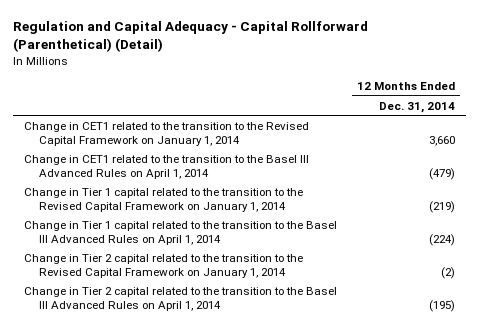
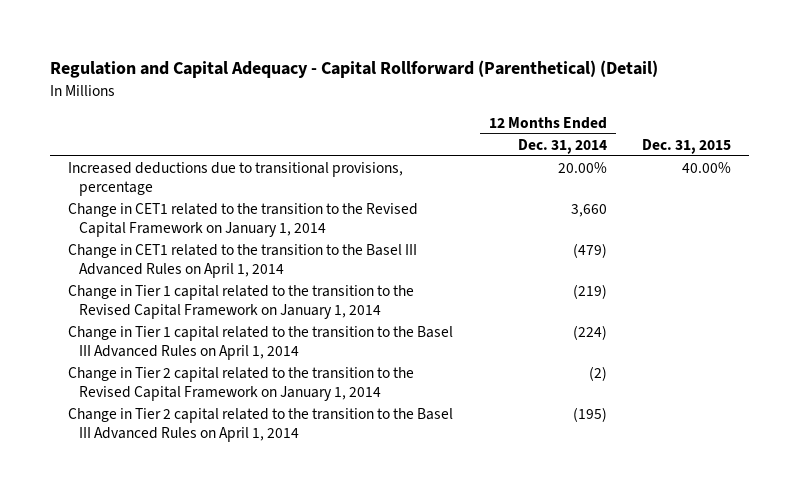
none -> [642,138,732,154] Dec. 31, 2015
none -> [67,162,403,196] Increased deductions due to transitional provisions, percentage

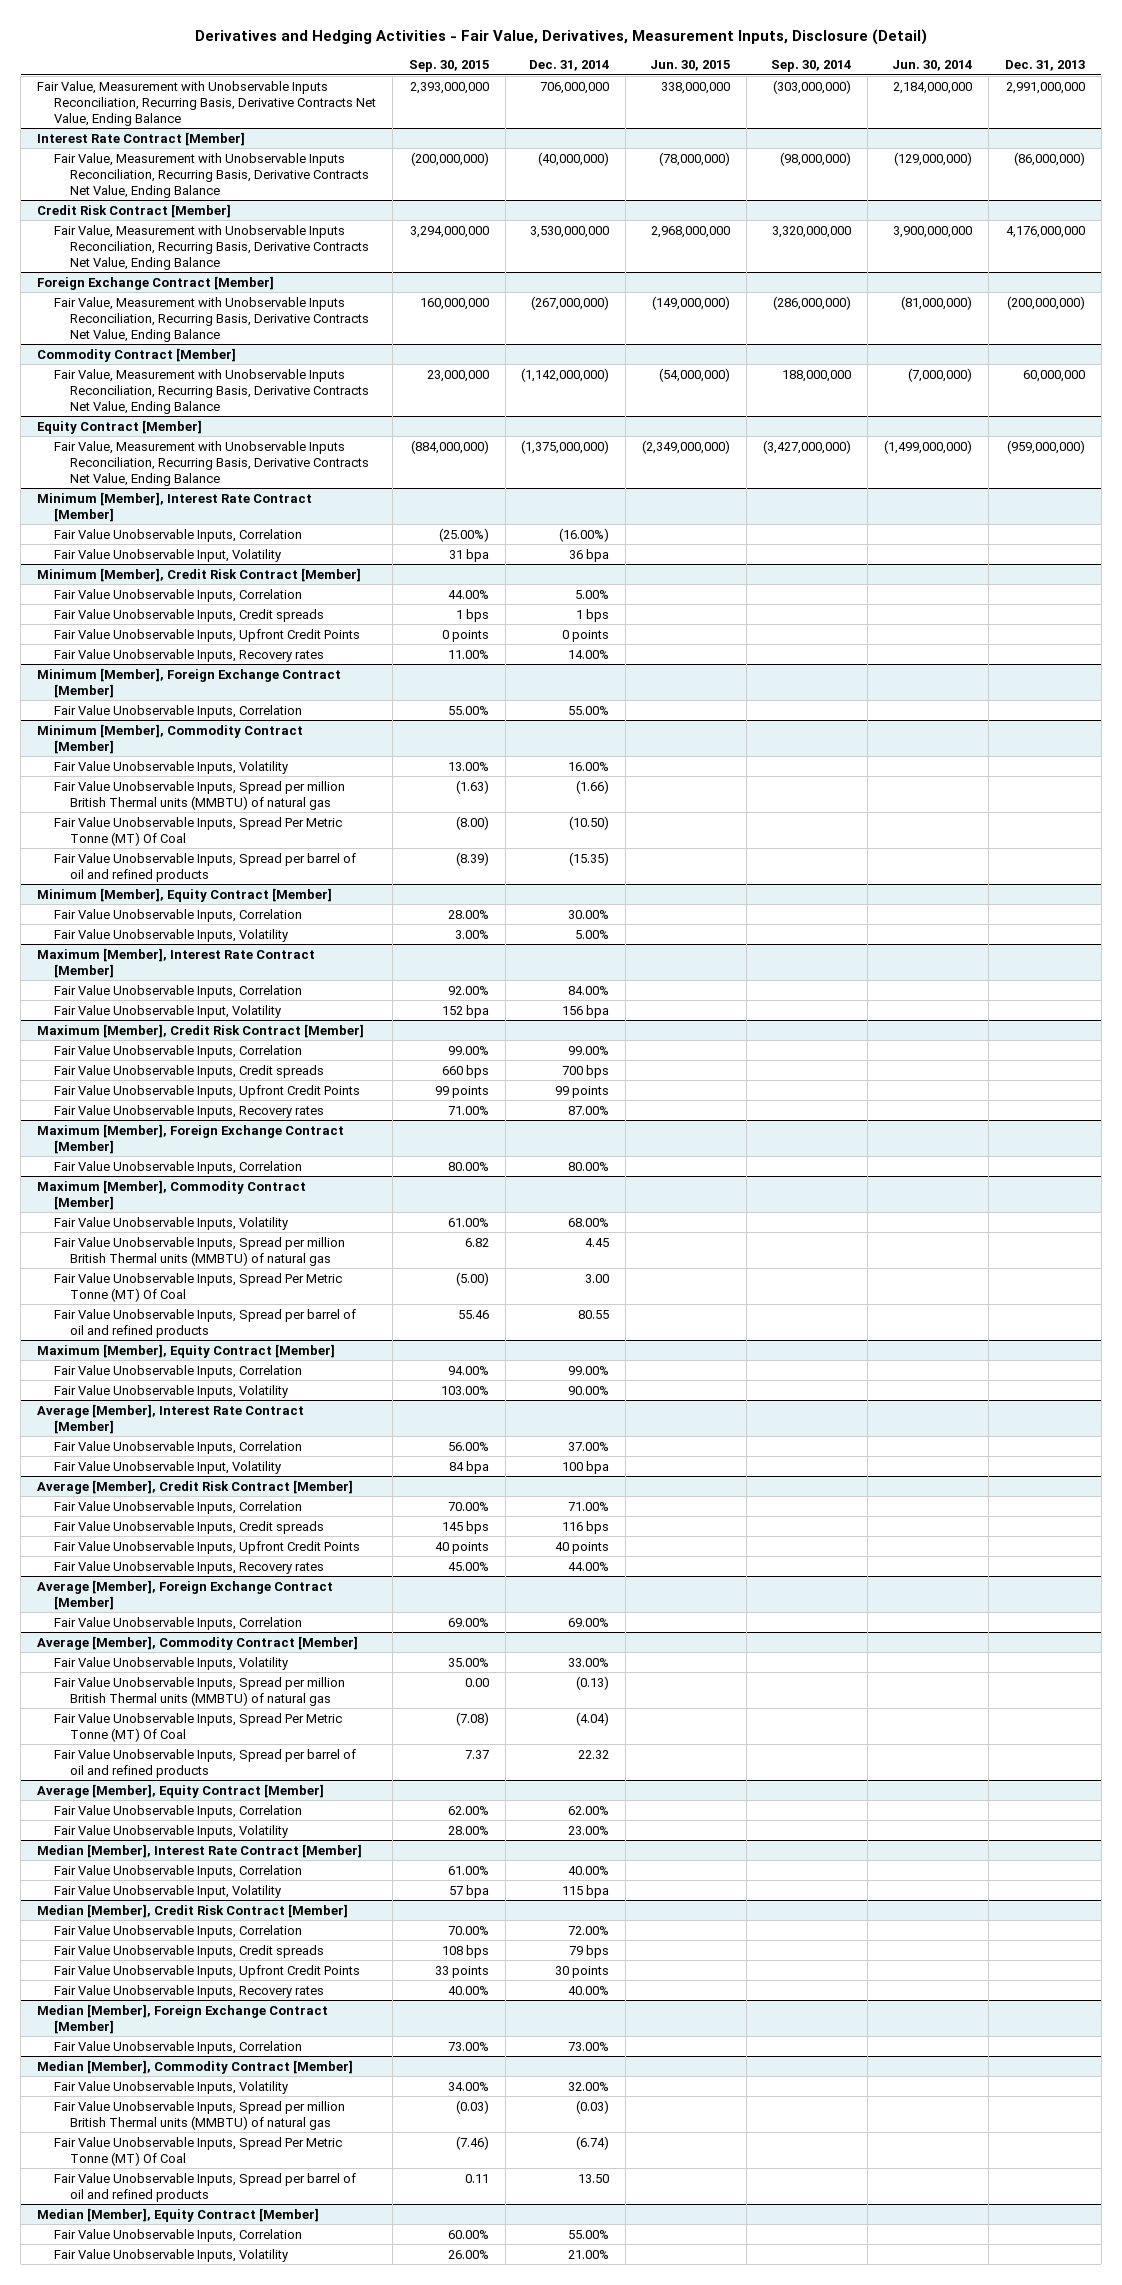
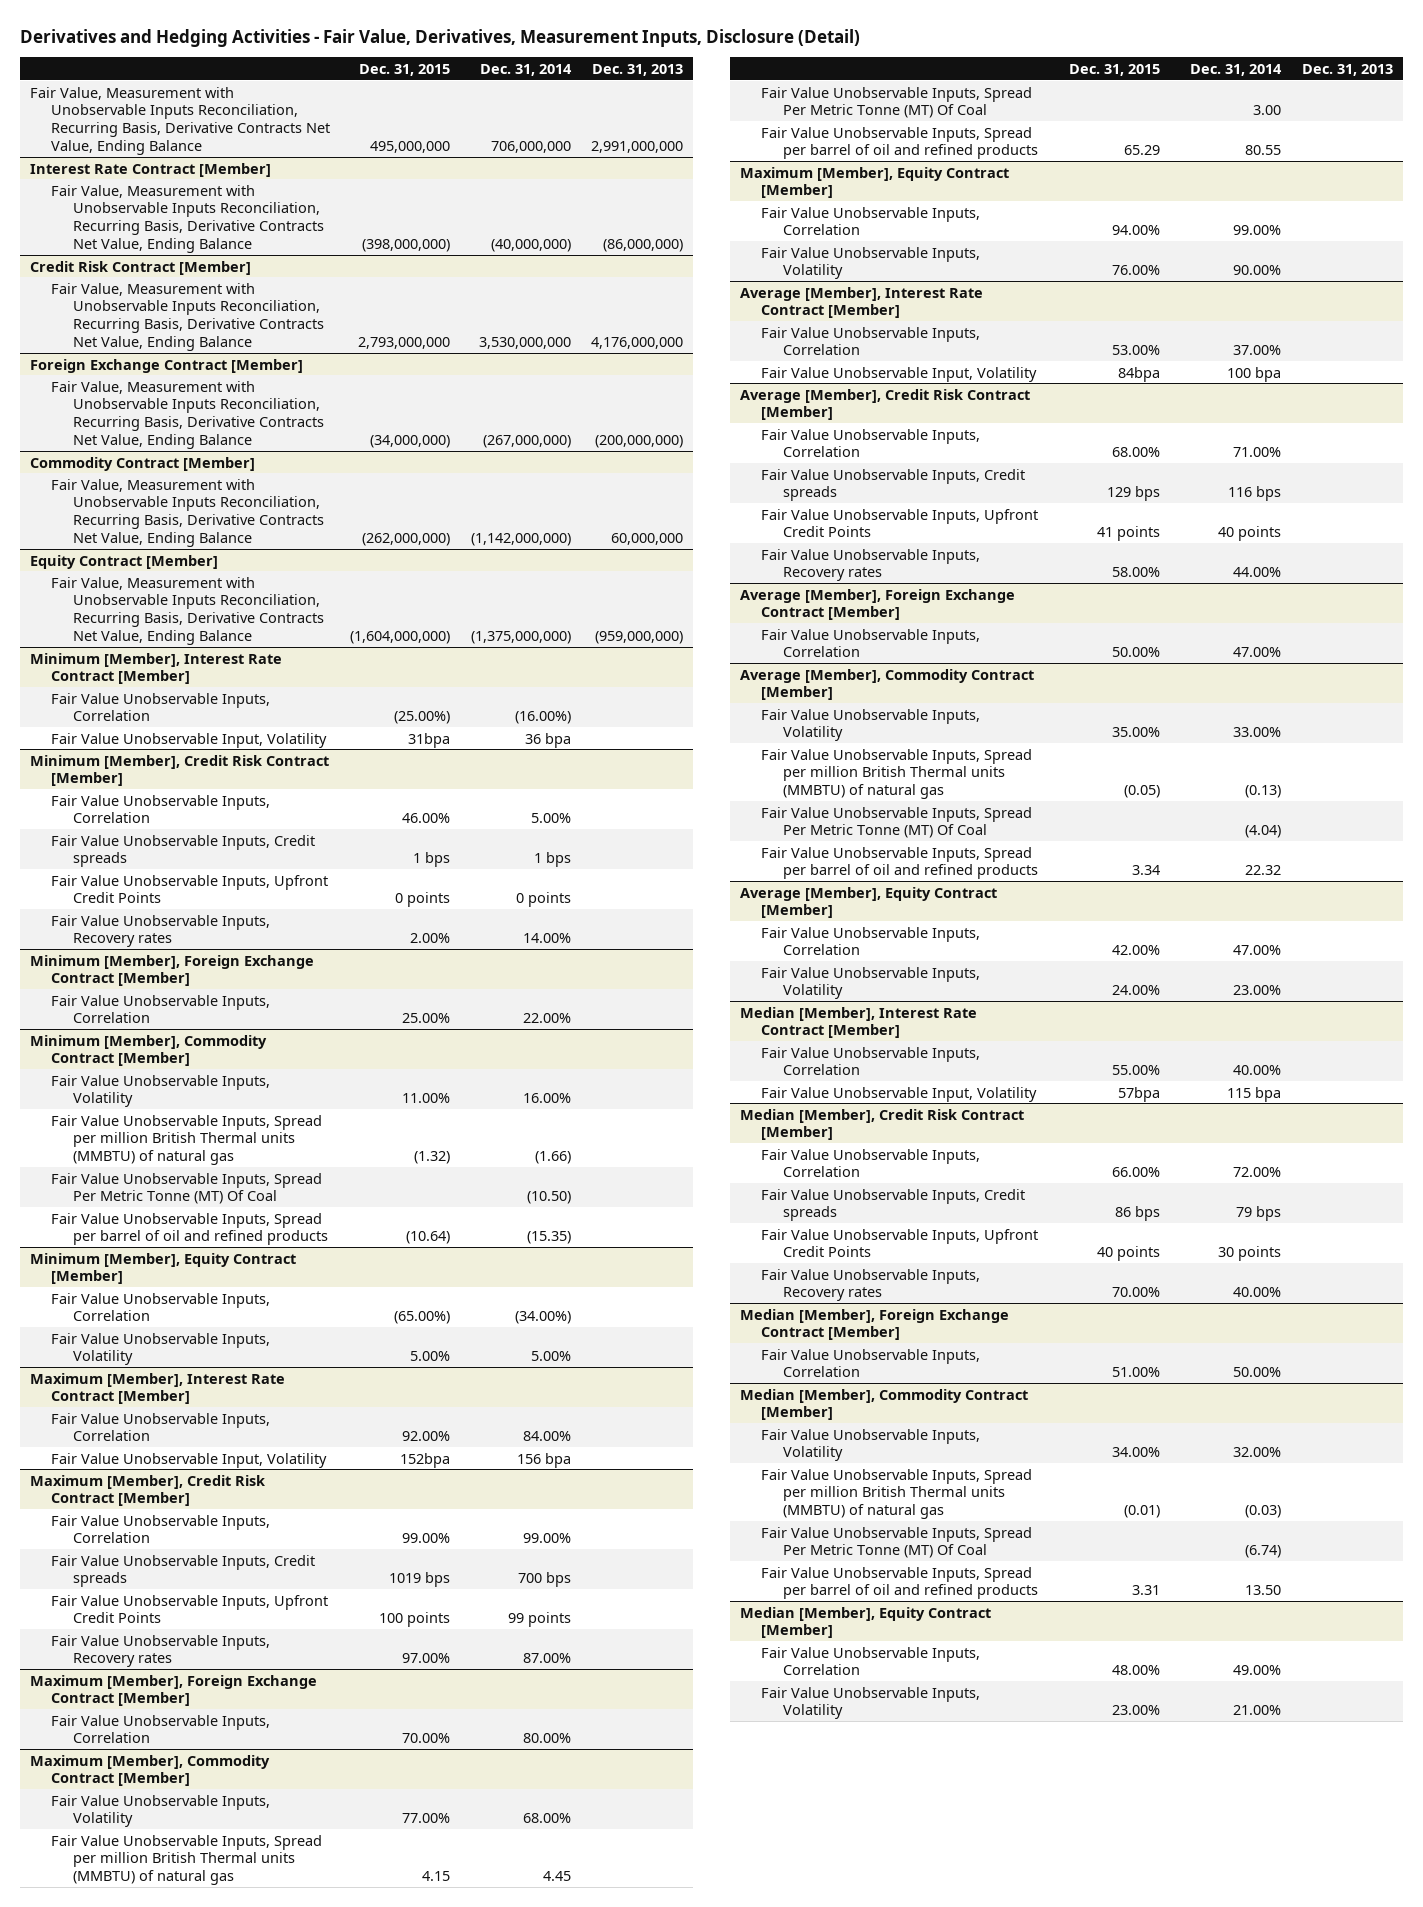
[408,60,489,73] Sep. 30, 2015 -> none
[650,60,731,72] Jun. 30, 2015 -> none
[771,60,852,73] Sep. 30, 2014 -> none
[892,60,973,72] Jun. 30, 2014 -> none
none -> [359,63,451,76] Dec. 31, 2015
[568,705,610,715] 55.00% -> [522,1013,571,1024] 22.00%
[568,909,610,919] 30.00% -> [514,1311,571,1325] (34.00%)
[568,1617,610,1627] 69.00% -> [1232,647,1281,658] 47.00%
[568,1805,610,1815] 62.00% -> [1232,945,1281,956] 47.00%
[568,2041,610,2051] 73.00% -> [1232,1367,1281,1378] 50.00%
[568,2229,610,2239] 55.00% -> [1232,1665,1281,1676] 49.00%

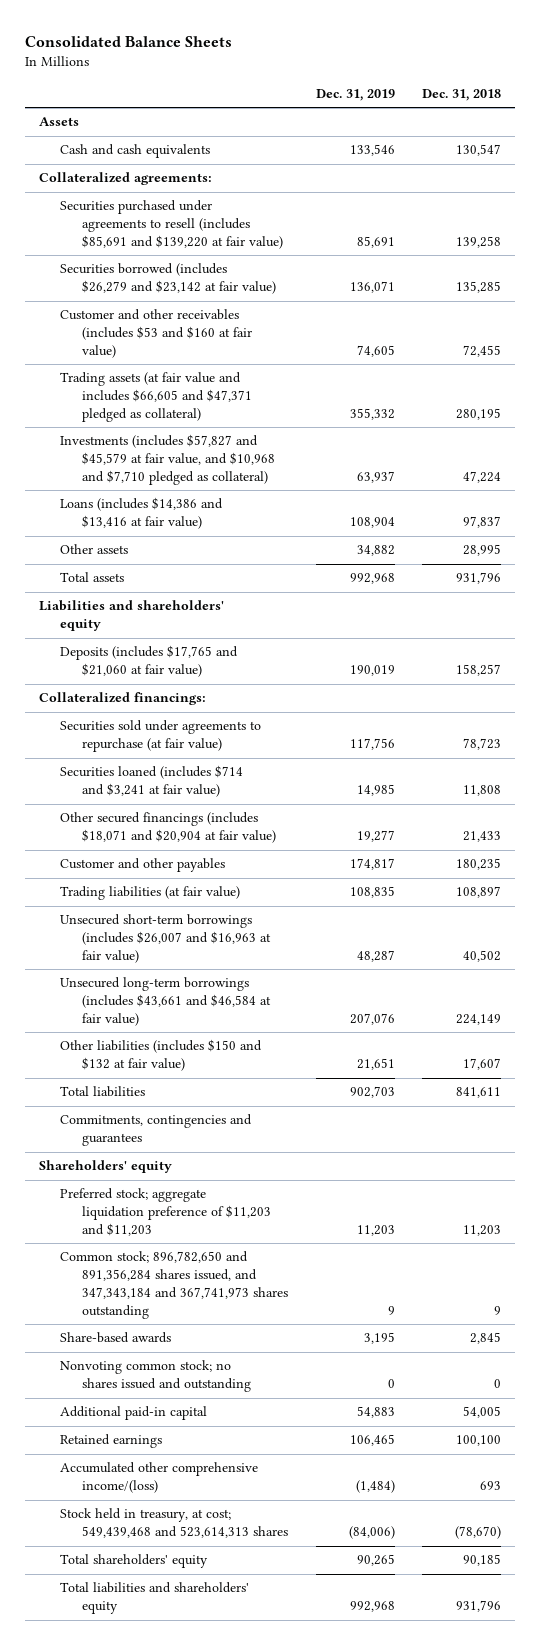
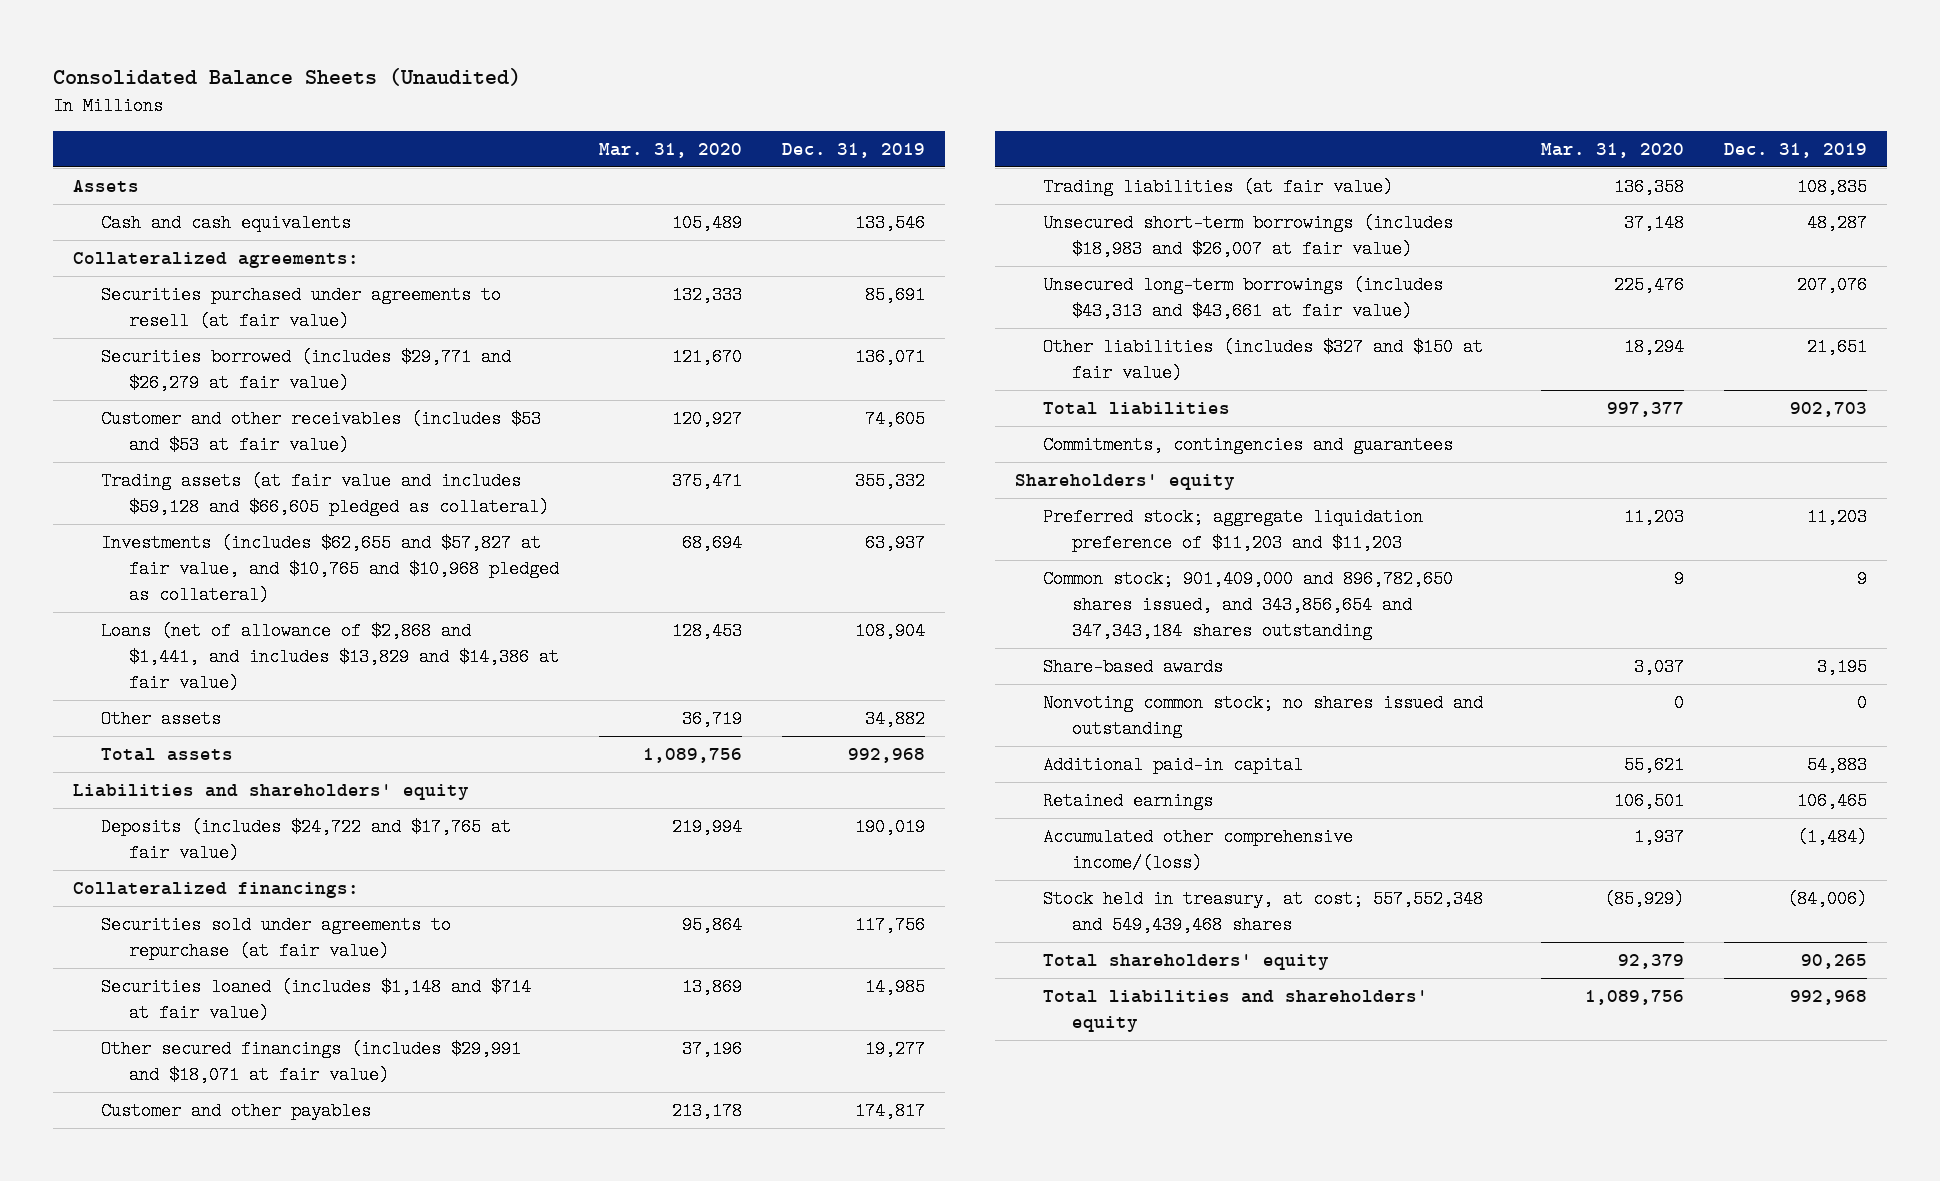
[25,35,233,47] Consolidated Balance Sheets -> [52,67,521,86] Consolidated Balance Sheets (Unaudited)
[422,89,502,102] Dec. 31, 2018 -> none
none -> [599,142,743,158] Mar. 31, 2020
[60,200,283,249] Securities purchased under agreements to resell (includes $85,691 and $139,220 at fair value) -> [101,286,502,330] Securities purchased under agreements to resell (at fair value)
[60,263,276,295] Securities borrowed (includes $26,279 and $23,142 at fair value) -> [101,348,512,392] Securities borrowed (includes $29,771 and $26,279 at fair value)
[60,309,252,358] Customer and other receivables (includes $53 and $160 at fair value) -> [101,410,542,454] Customer and other receivables (includes $53 and $53 at fair value)
[60,372,252,422] Trading assets (at fair value and includes $66,605 and $47,371 pledged as collateral) -> [101,472,550,516] Trading assets (at fair value and includes $59,128 and $66,605 pledged as collateral)
[60,434,275,485] Investments (includes $57,827 and $45,579 at fair value, and $10,968 and $7,710 pledged as collateral) -> [101,534,560,604] Investments (includes $62,655 and $57,827 at fair value, and $10,765 and $10,968 pledged as collateral)
[60,497,224,530] Loans (includes $14,386 and $13,416 at fair value) -> [101,622,560,692] Loans (net of allowance of $2,868 and $1,441, and includes $13,829 and $14,386 at fair value)
[60,645,239,678] Deposits (includes $17,765 and $21,060 at fair value) -> [101,818,512,862] Deposits (includes $24,722 and $17,765 at fair value)
[60,765,244,798] Securities loaned (includes $714 and $3,241 at fair value) -> [101,978,532,1022] Securities loaned (includes $1,148 and $714 at fair value)
[60,812,276,844] Other secured financings (includes $18,071 and $20,904 at fair value) -> [101,1040,522,1084] Other secured financings (includes $29,991 and $18,071 at fair value)
[60,914,271,963] Unsecured short-term borrowings (includes $26,007 and $16,963 at fair value) -> [1043,214,1454,258] Unsecured short-term borrowings (includes $18,983 and $26,007 at fair value)
[60,977,271,1026] Unsecured long-term borrowings (includes $43,661 and $46,584 at fair value) -> [1043,276,1444,320] Unsecured long-term borrowings (includes $43,313 and $43,661 at fair value)
[60,1039,263,1072] Other liabilities (includes $150 and $132 at fair value) -> [1043,338,1484,382] Other liabilities (includes $327 and $150 at fair value)
[60,1251,288,1319] Common stock; 896,782,650 and 891,356,284 shares issued, and 347,343,184 and 367,741,973 shares outstanding -> [1043,570,1454,640] Common stock; 901,409,000 and 896,782,650 shares issued, and 343,856,654 and 347,343,184 shares outstanding
[60,1508,288,1539] Stock held in treasury, at cost; 549,439,468 and 523,614,313 shares -> [1043,890,1484,934] Stock held in treasury, at cost; 557,552,348 and 549,439,468 shares

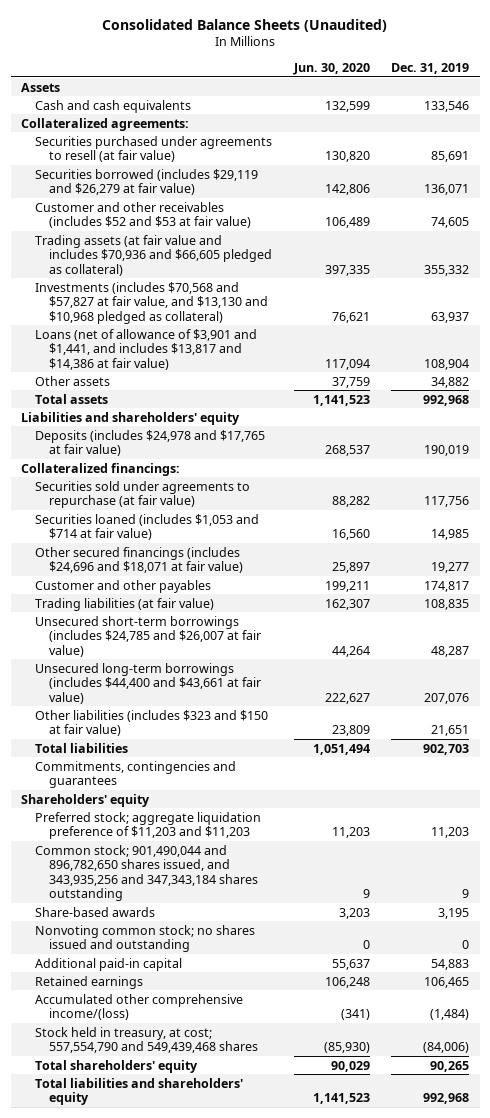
[599,142,743,158] Mar. 31, 2020 -> none
none -> [292,63,370,76] Jun. 30, 2020
[101,348,512,392] Securities borrowed (includes $29,771 and $26,279 at fair value) -> [35,168,259,196] Securities borrowed (includes $29,119 and $26,279 at fair value)
[101,410,542,454] Customer and other receivables (includes $53 and $53 at fair value) -> [35,201,252,229] Customer and other receivables (includes $52 and $53 at fair value)
[101,472,550,516] Trading assets (at fair value and includes $59,128 and $66,605 pledged as collateral) -> [35,234,273,276] Trading assets (at fair value and includes $70,936 and $66,605 pledged as collateral)
[101,534,560,604] Investments (includes $62,655 and $57,827 at fair value, and $10,765 and $10,968 pledged as collateral) -> [35,281,269,324] Investments (includes $70,568 and $57,827 at fair value, and $13,130 and $10,968 pledged as collateral)
[101,622,560,692] Loans (net of allowance of $2,868 and $1,441, and includes $13,829 and $14,386 at fair value) -> [35,328,258,370] Loans (net of allowance of $3,901 and $1,441, and includes $13,817 and $14,386 at fair value)
[101,818,512,862] Deposits (includes $24,722 and $17,765 at fair value) -> [35,429,266,457] Deposits (includes $24,978 and $17,765 at fair value)
[101,978,532,1022] Securities loaned (includes $1,148 and $714 at fair value) -> [35,513,260,541] Securities loaned (includes $1,053 and $714 at fair value)
[101,1040,522,1084] Other secured financings (includes $29,991 and $18,071 at fair value) -> [35,546,244,574] Other secured financings (includes $24,696 and $18,071 at fair value)
[1043,214,1454,258] Unsecured short-term borrowings (includes $18,983 and $26,007 at fair value) -> [35,615,262,657] Unsecured short-term borrowings (includes $24,785 and $26,007 at fair value)
[1043,276,1444,320] Unsecured long-term borrowings (includes $43,313 and $43,661 at fair value) -> [35,662,262,704] Unsecured long-term borrowings (includes $44,400 and $43,661 at fair value)
[1043,338,1484,382] Other liabilities (includes $327 and $150 at fair value) -> [35,709,269,737] Other liabilities (includes $323 and $150 at fair value)
[1043,570,1454,640] Common stock; 901,409,000 and 896,782,650 shares issued, and 343,856,654 and 347,343,184 shares outstanding -> [35,844,259,902] Common stock; 901,490,044 and 896,782,650 shares issued, and 343,935,256 and 347,343,184 shares outstanding
[1043,890,1484,934] Stock held in treasury, at cost; 557,552,348 and 549,439,468 shares -> [35,1026,259,1054] Stock held in treasury, at cost; 557,554,790 and 549,439,468 shares

